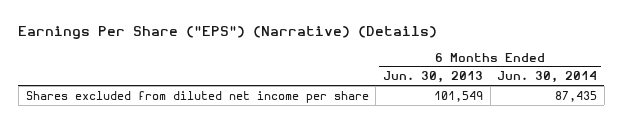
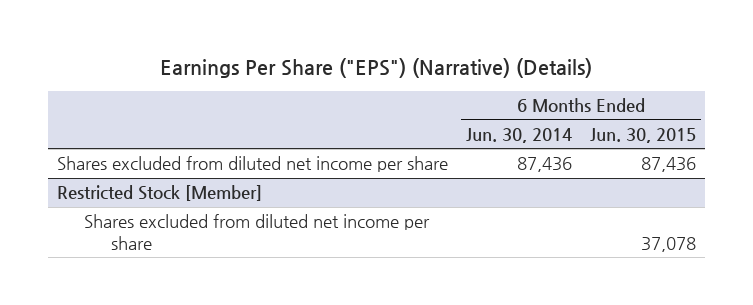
[382,71,483,84] Jun. 30, 2013 -> none
none -> [590,127,697,143] Jun. 30, 2015
[555,90,598,102] 87,435 -> [516,157,572,173] 87,436
none -> [56,185,262,202] Restricted Stock [Member]
none -> [83,214,430,250] Shares excluded from diluted net income per share

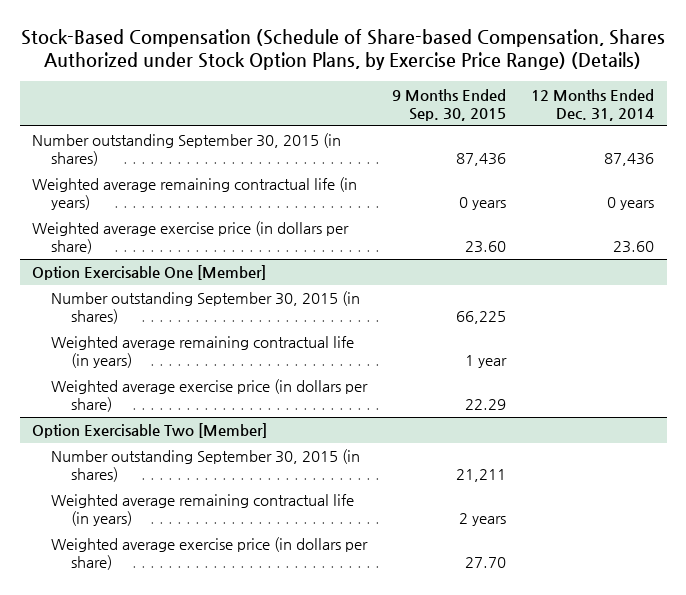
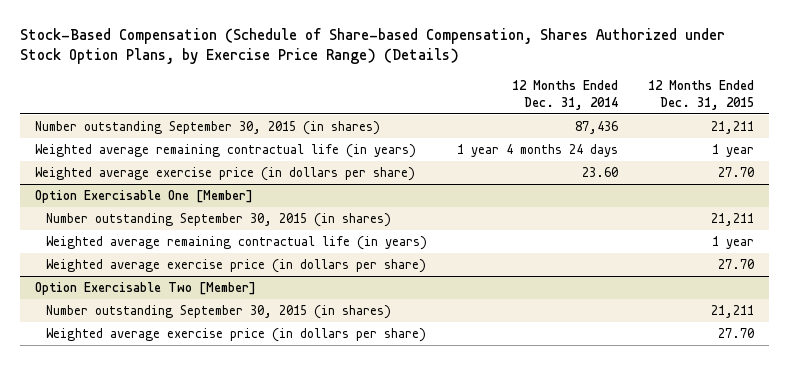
[392,88,507,121] 9 Months Ended Sep. 30, 2015 -> none
none -> [648,79,755,110] 12 Months Ended Dec. 31, 2015
[607,197,655,211] 0 years -> [457,144,619,158] 1 year 4 months 24 days
[51,494,355,527] Weighted average remaining contractual life (in years) -> none

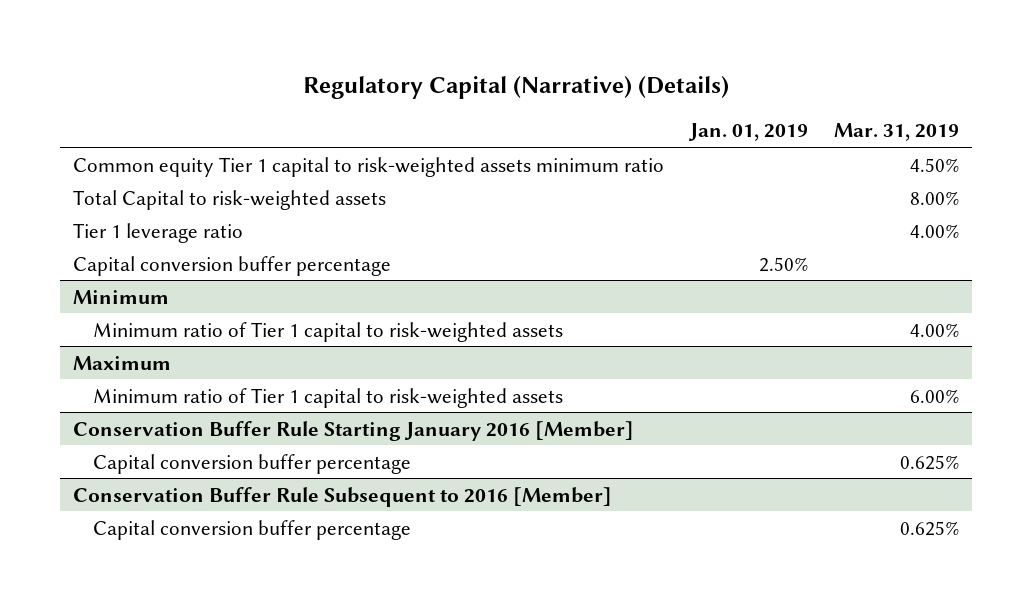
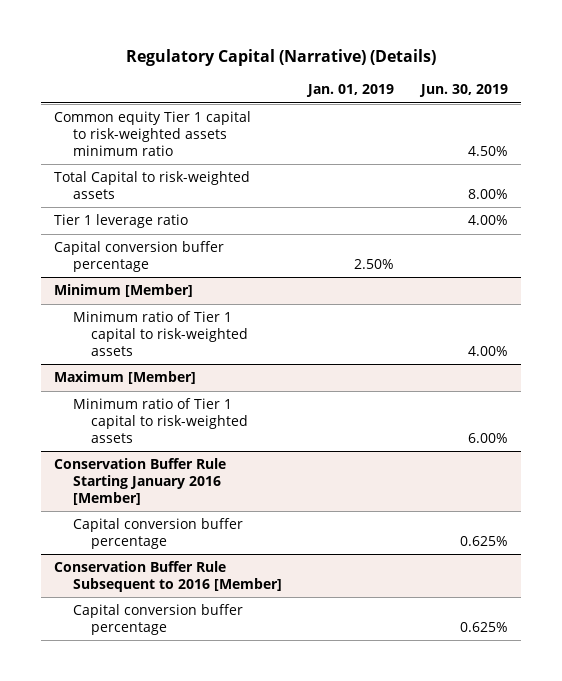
[834,123,960,142] Mar. 31, 2019 -> none
none -> [418,84,508,98] Jun. 30, 2019
[73,289,170,304] Minimum -> [54,284,194,298] Minimum [Member]
[73,355,172,370] Maximum -> [54,371,197,385] Maximum [Member]

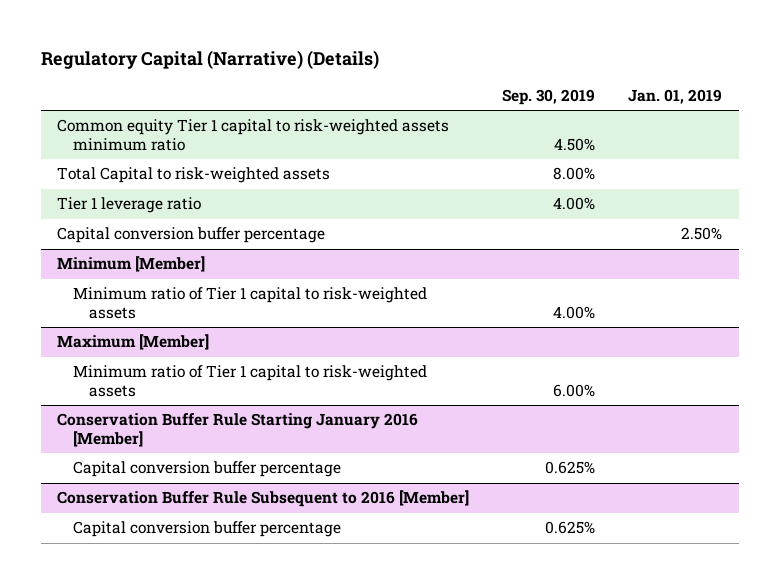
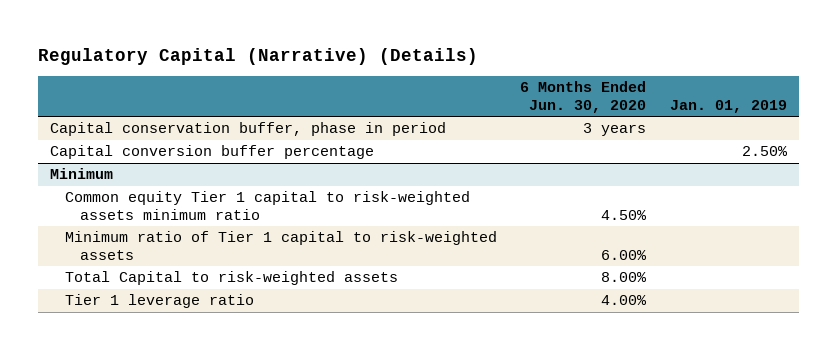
[502,89,596,106] Sep. 30, 2019 -> none
none -> [520,81,647,113] 6 Months Ended Jun. 30, 2020
[57,119,450,151] Common equity Tier 1 capital to risk-weighted assets minimum ratio -> none
[57,167,331,184] Total Capital to risk-weighted assets -> none
[57,197,202,214] Tier 1 leverage ratio -> none
none -> [49,122,446,137] Capital conservation buffer, phase in period
[57,256,206,273] Minimum [Member] -> [49,168,113,180] Minimum
none -> [64,191,470,220] Common equity Tier 1 capital to risk-weighted assets minimum ratio
[57,334,210,351] Maximum [Member] -> none
[73,365,428,397] Minimum ratio of Tier 1 capital to risk-weighted assets -> none
[57,413,419,447] Conservation Buffer Rule Starting January 2016 [Member] -> none
[73,461,342,478] Capital conversion buffer percentage -> none
[57,490,470,508] Conservation Buffer Rule Subsequent to 2016 [Member] -> none
[73,521,342,538] Capital conversion buffer percentage -> none
none -> [64,271,398,286] Total Capital to risk-weighted assets
none -> [64,294,254,309] Tier 1 leverage ratio

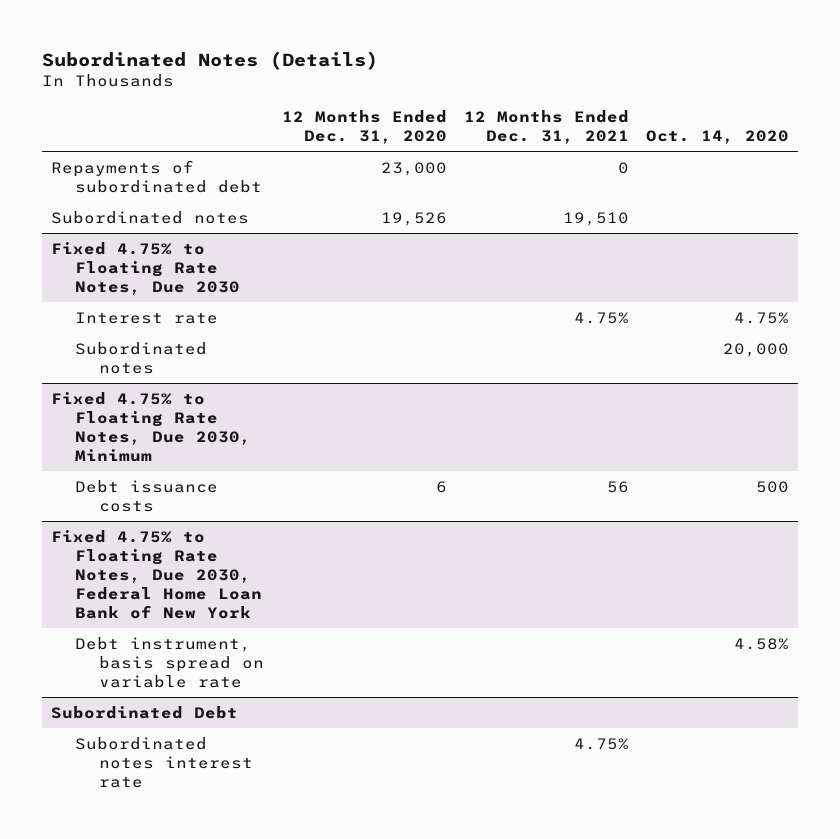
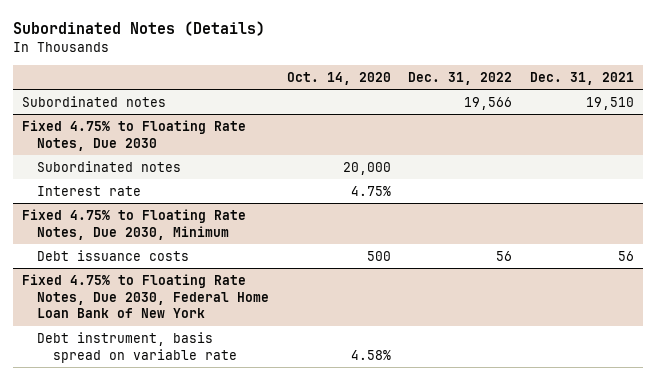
[281,110,447,145] 12 Months Ended Dec. 31, 2020 -> none
[463,110,629,145] 12 Months Ended Dec. 31, 2021 -> none
none -> [408,71,513,85] Dec. 31, 2022
none -> [529,71,634,85] Dec. 31, 2021
[50,159,263,193] Repayments of subordinated debt -> none
[75,311,219,324] Interest rate -> [37,185,142,196] Interest rate
[50,705,238,719] Subordinated Debt -> none
[75,736,254,789] Subordinated notes interest rate -> none

